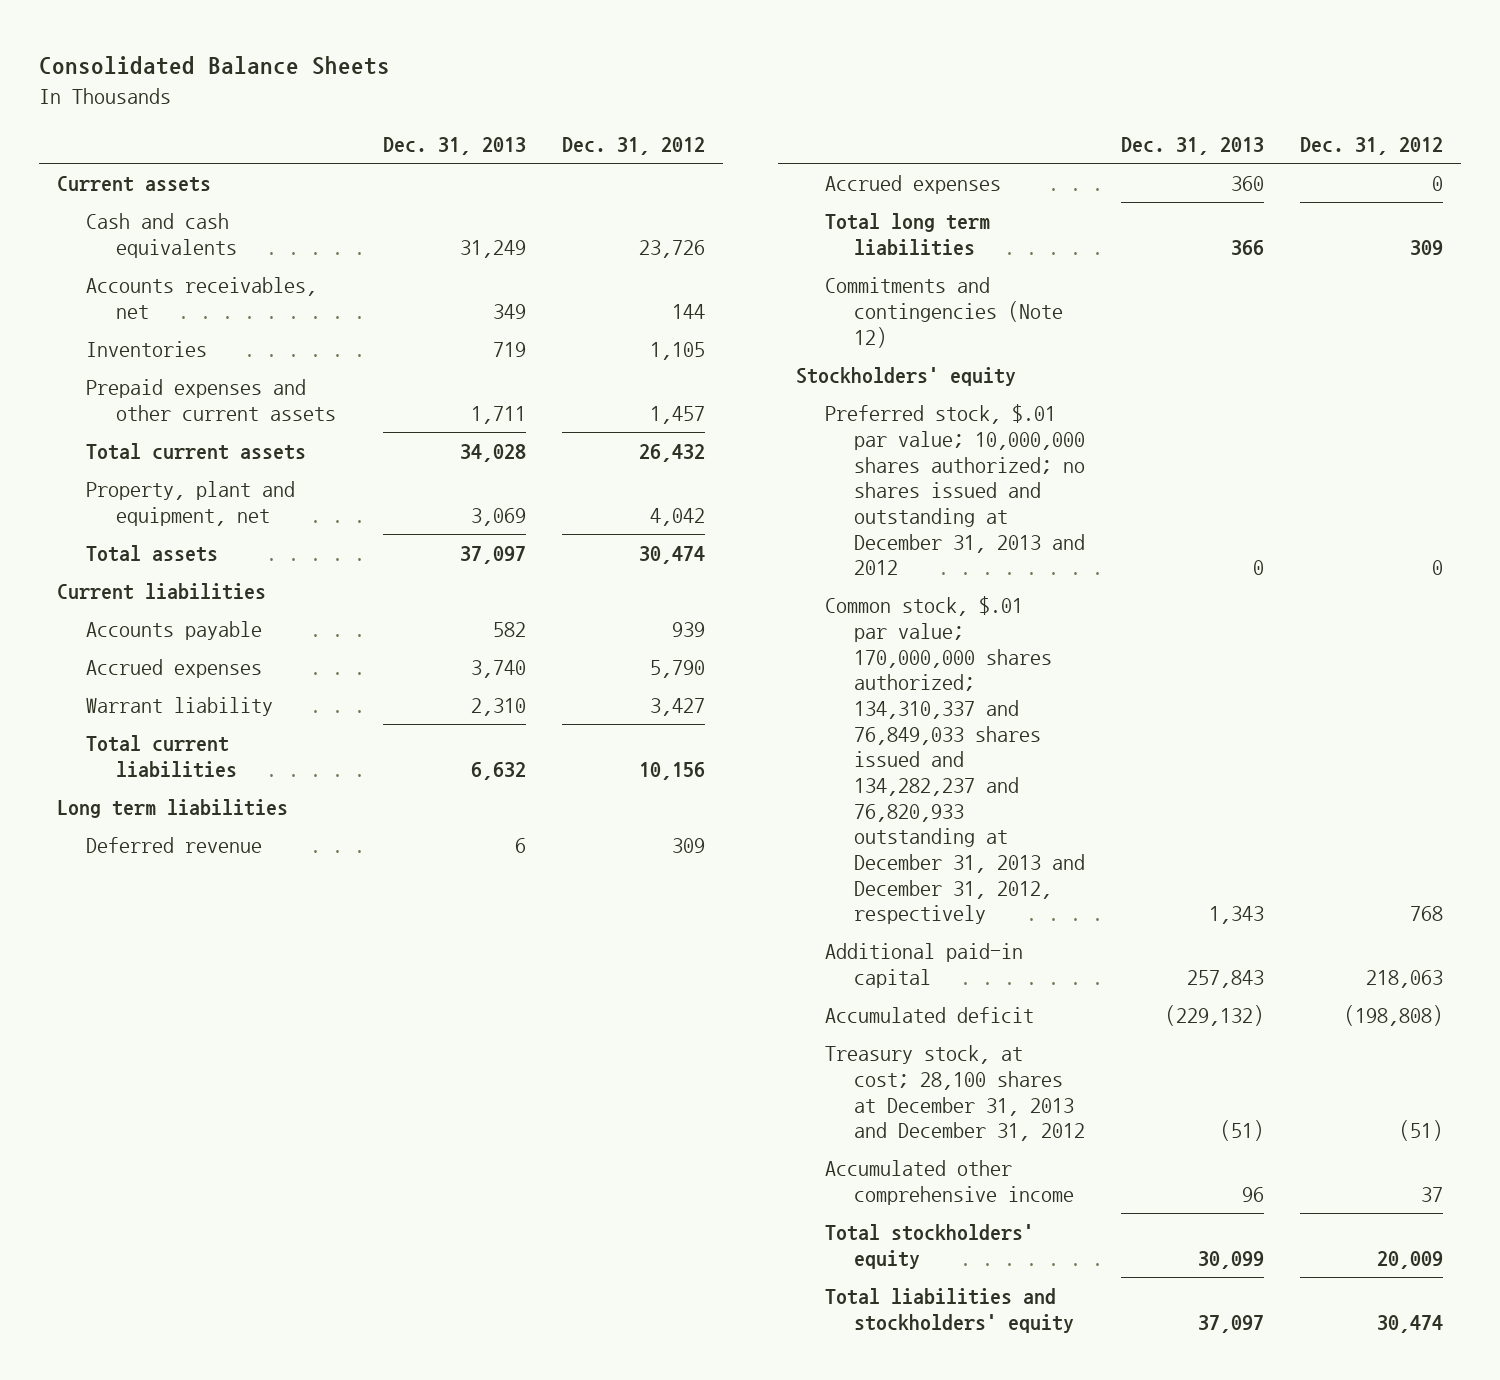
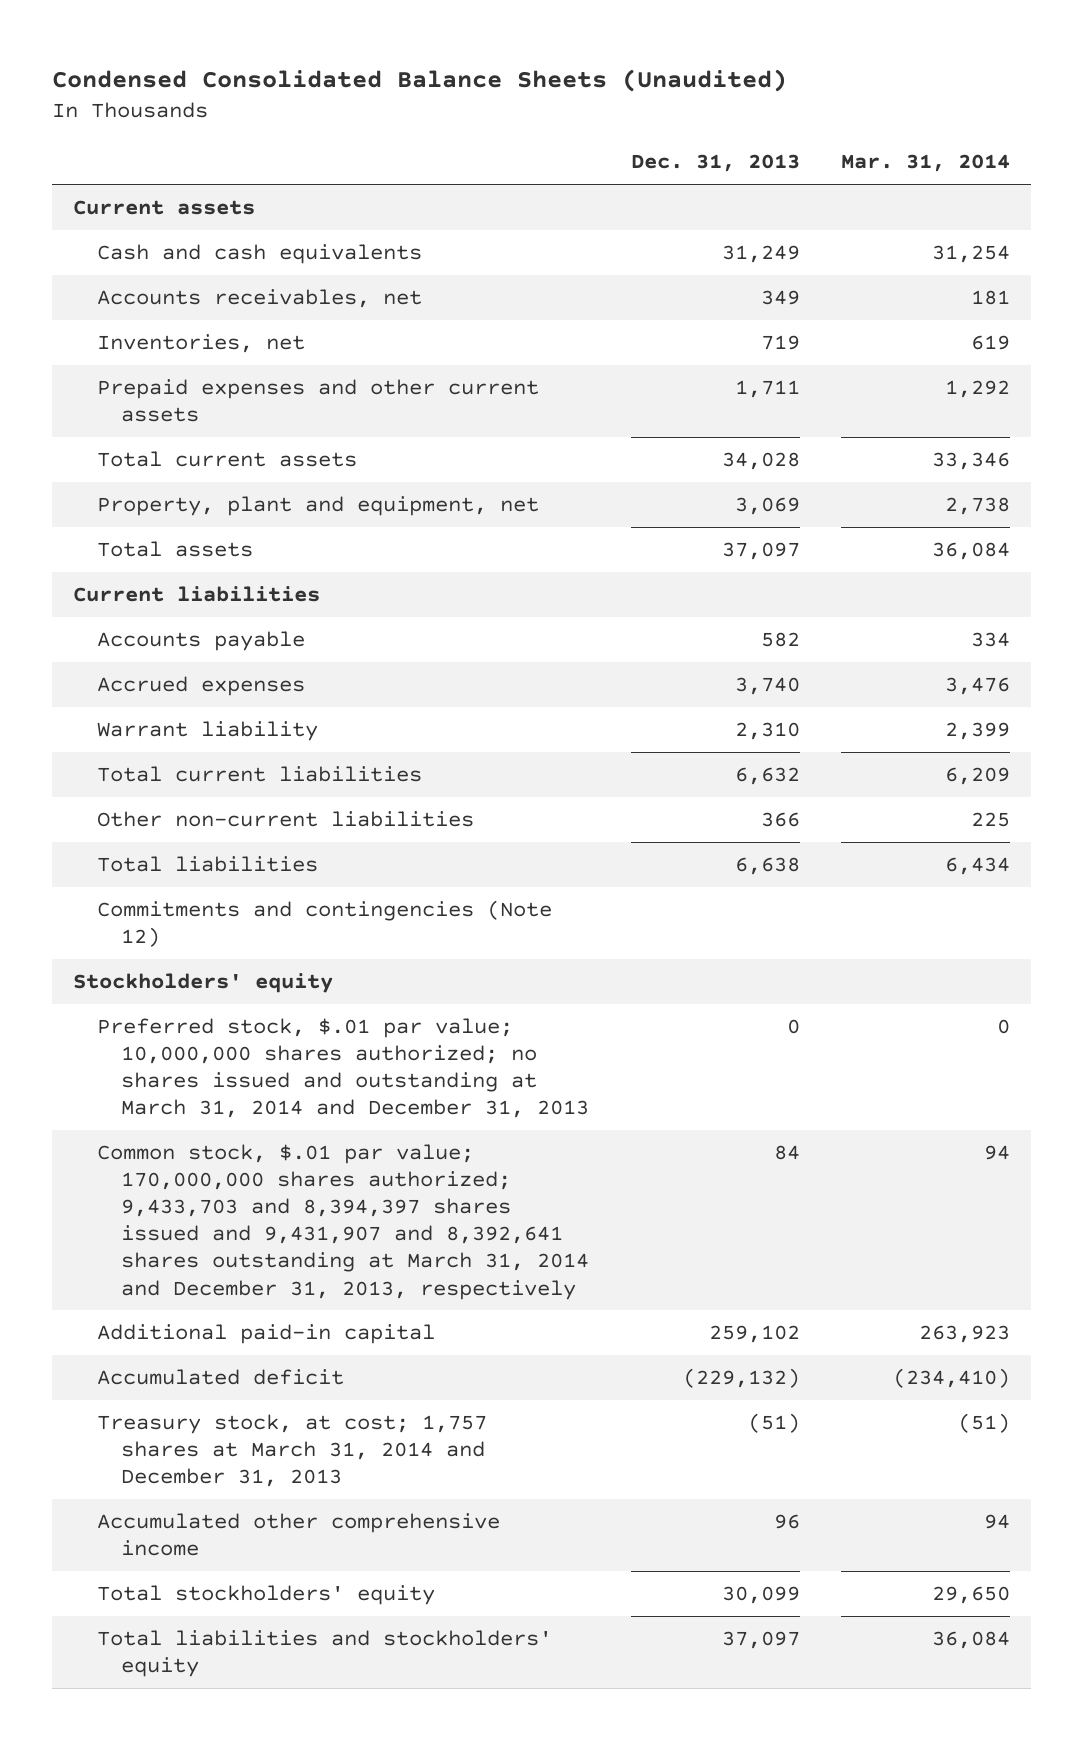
[39,56,391,76] Consolidated Balance Sheets -> [51,68,787,92] Condensed Consolidated Balance Sheets (Unaudited)
[561,137,705,156] Dec. 31, 2012 -> none
none -> [841,154,1011,173] Mar. 31, 2014
[86,341,208,358] Inventories -> [96,334,305,354] Inventories, net
[57,799,289,819] Long term liabilities -> none
[86,837,263,854] Deferred revenue -> none
[824,175,1001,195] Accrued expenses -> none
[824,213,990,256] Total long term liabilities -> [96,811,474,828] Other non-current liabilities
none -> [96,856,318,873] Total liabilities
[824,404,1086,576] Preferred stock, $.01 par value; 10,000,000 shares authorized; no shares issued and outstanding at December 31, 2013 and 2012 -> [96,1018,590,1119] Preferred stock, $.01 par value; 10,000,000 shares authorized; no shares issued and outstanding at March 31, 2014 and December 31, 2013
[824,596,1086,925] Common stock, $.01 par value; 170,000,000 shares authorized; 134,310,337 and 76,849,033 shares issued and 134,282,237 and 76,820,933 outstanding at December 31, 2013 and December 31, 2012, respectively -> [96,1144,590,1300] Common stock, $.01 par value; 170,000,000 shares authorized; 9,433,703 and 8,394,397 shares issued and 9,431,907 and 8,392,641 shares outstanding at March 31, 2014 and December 31, 2013, respectively
[1209,906,1265,925] 1,343 -> [773,1145,800,1161] 84
[1187,969,1265,988] 257,843 -> [708,1325,800,1344] 259,102
[824,1045,1086,1142] Treasury stock, at cost; 28,100 shares at December 31, 2013 and December 31, 2012 -> [96,1414,487,1488] Treasury stock, at cost; 1,757 shares at March 31, 2014 and December 31, 2013

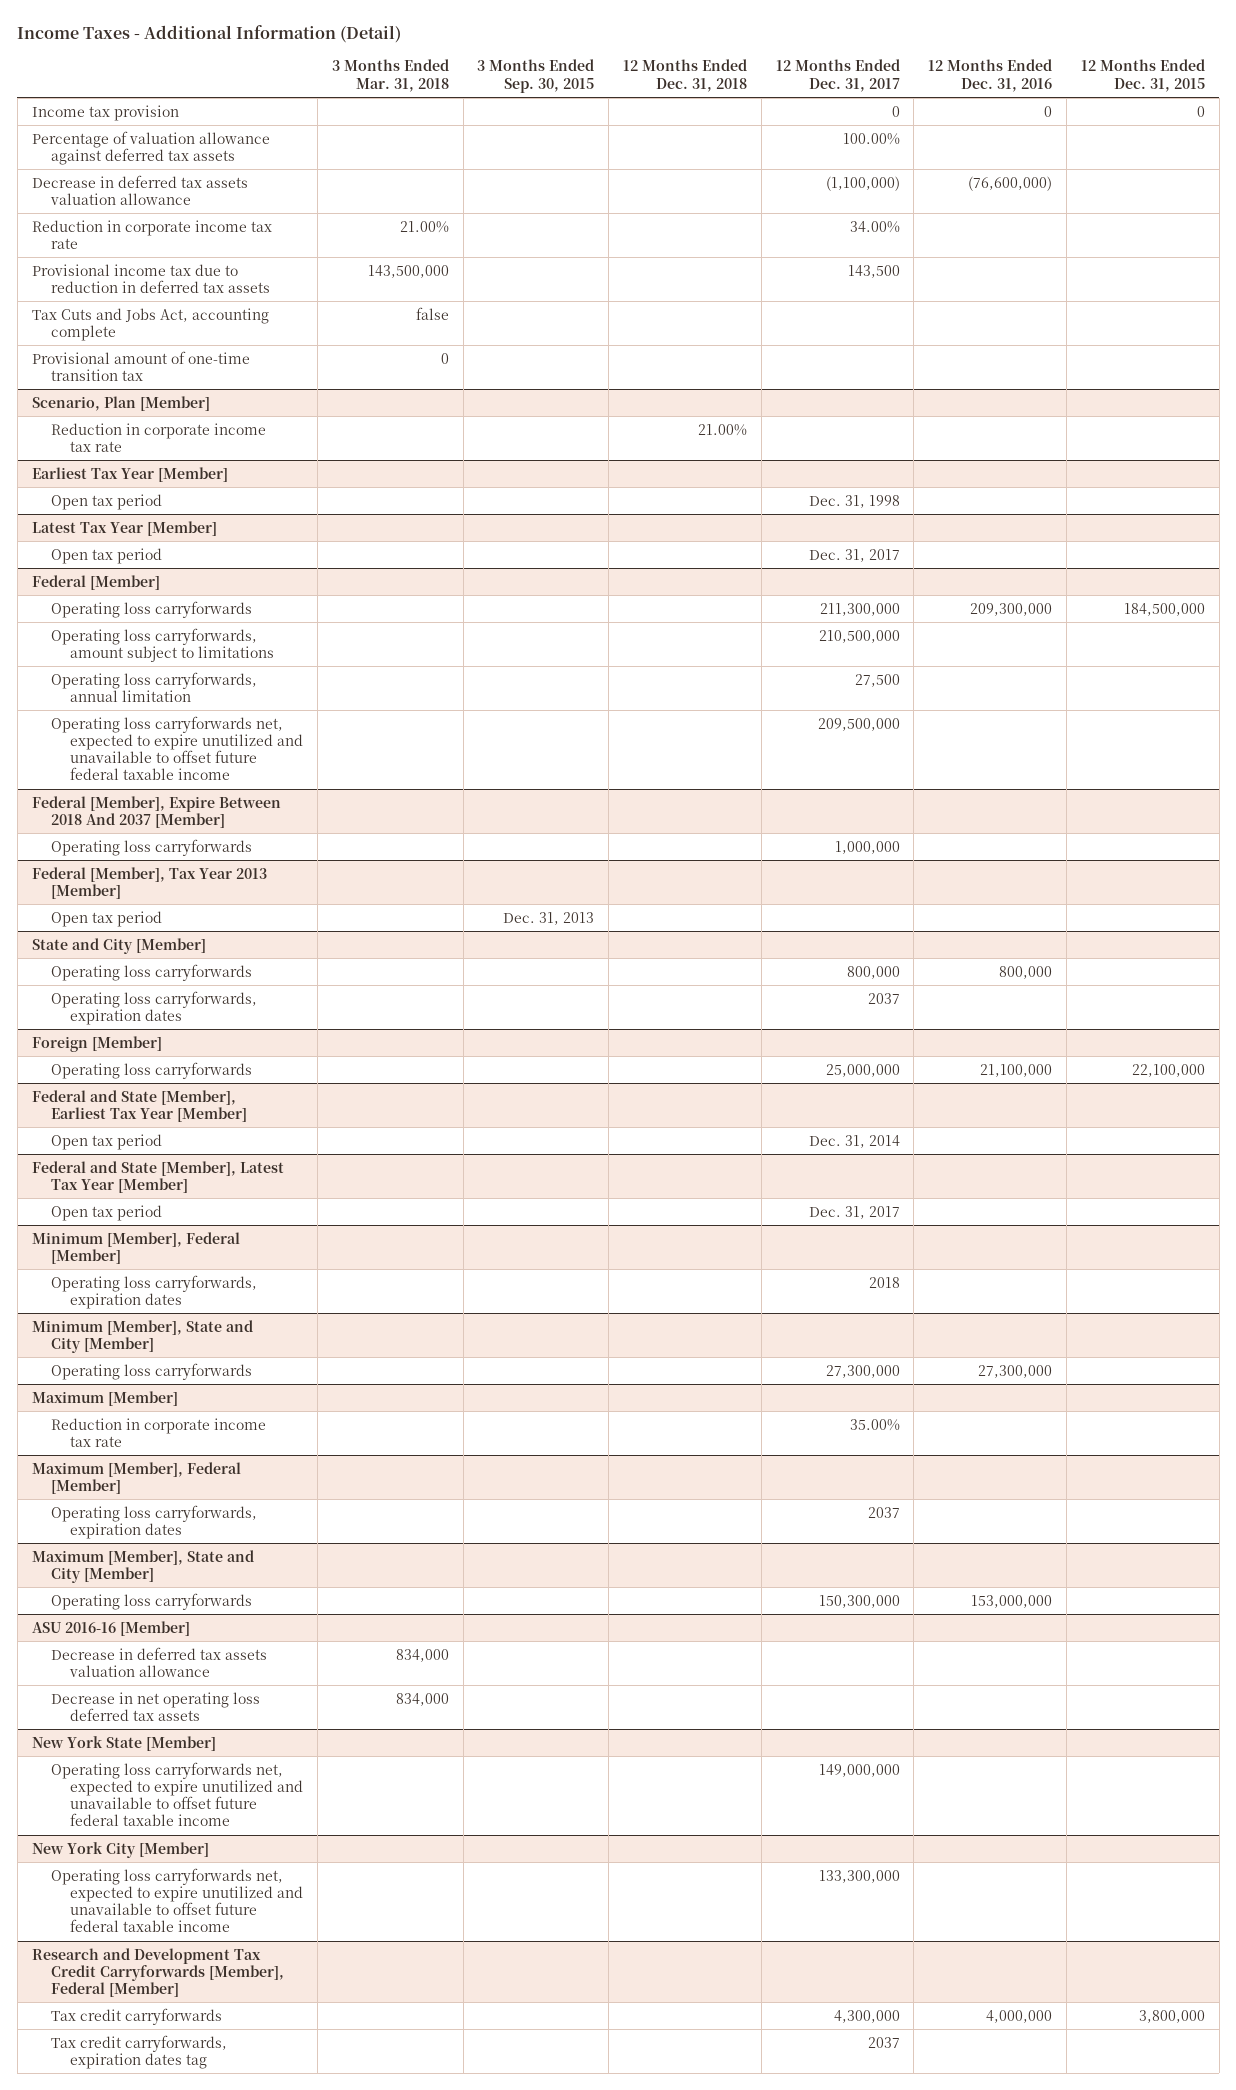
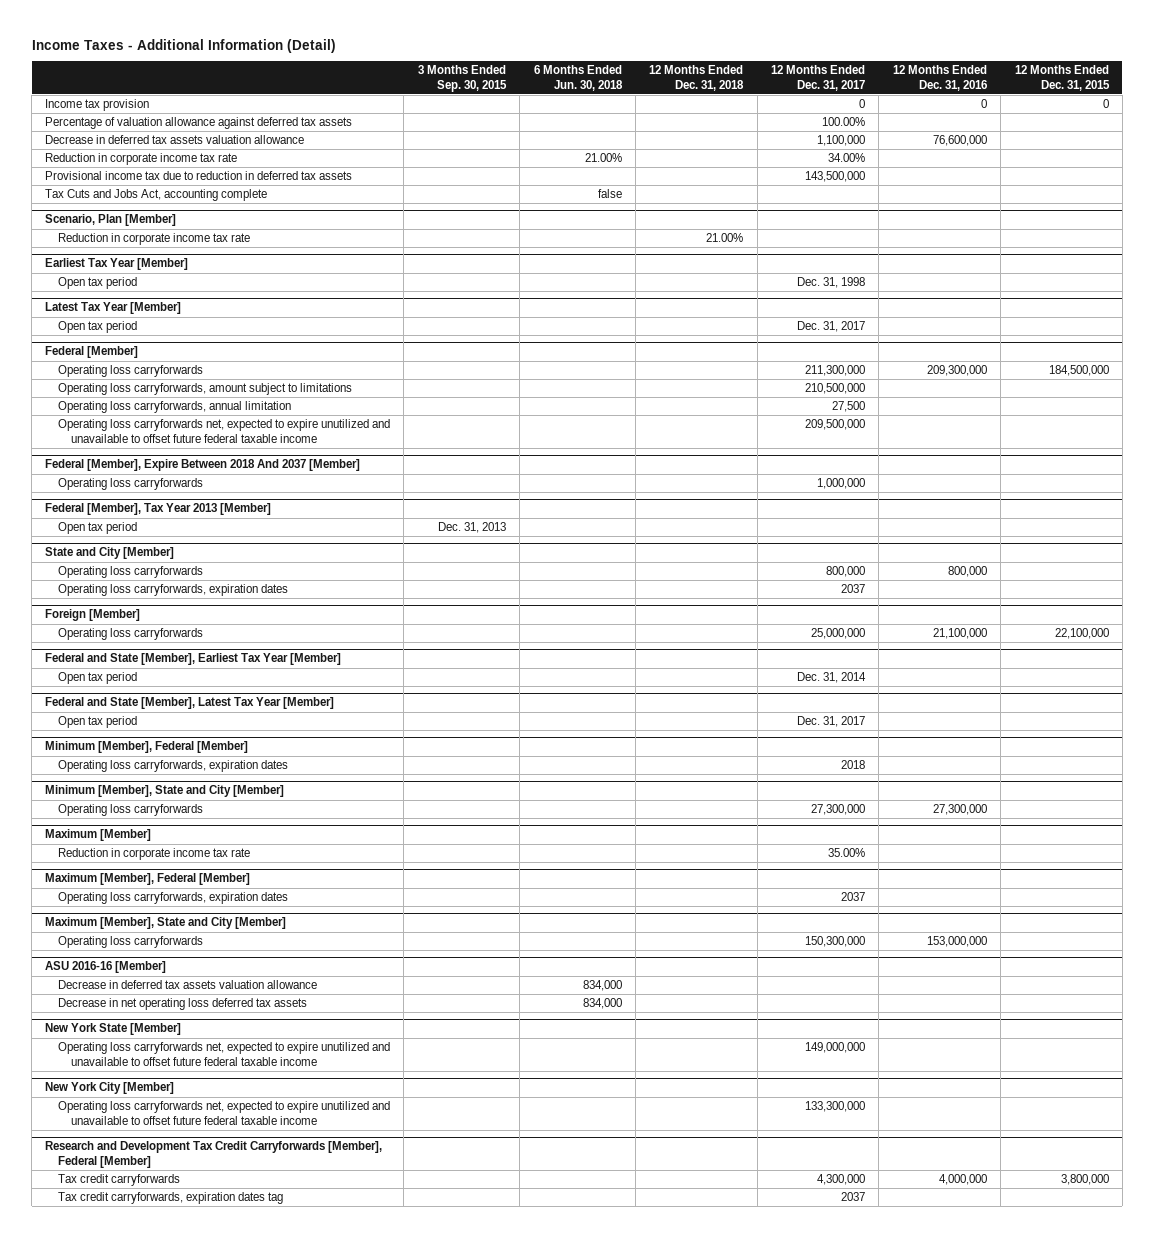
[331,59,449,92] 3 Months Ended Mar. 31, 2018 -> none
none -> [533,65,623,91] 6 Months Ended Jun. 30, 2018
[825,175,900,191] (1,100,000) -> [817,135,866,147] 1,100,000
[968,175,1053,191] (76,600,000) -> [932,135,987,147] 76,600,000
[847,264,900,278] 143,500 -> [805,171,866,183] 143,500,000
[31,350,250,381] Provisional amount of one-time transition tax -> none

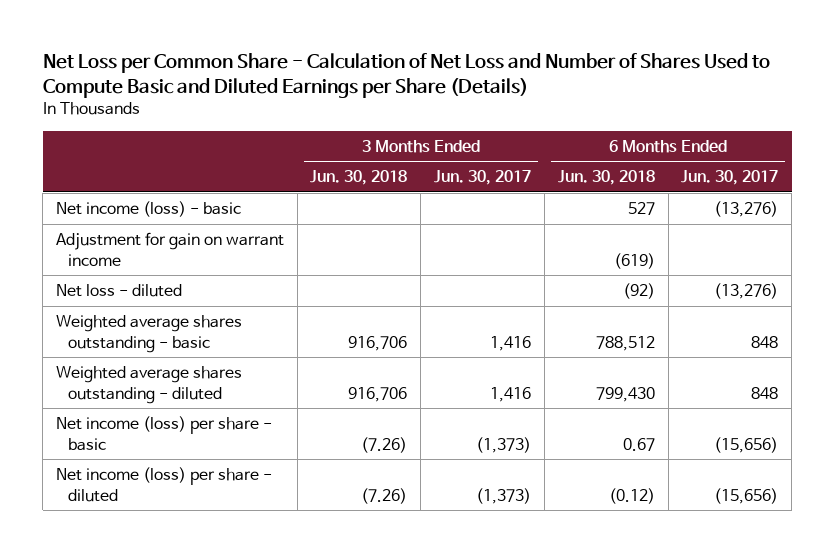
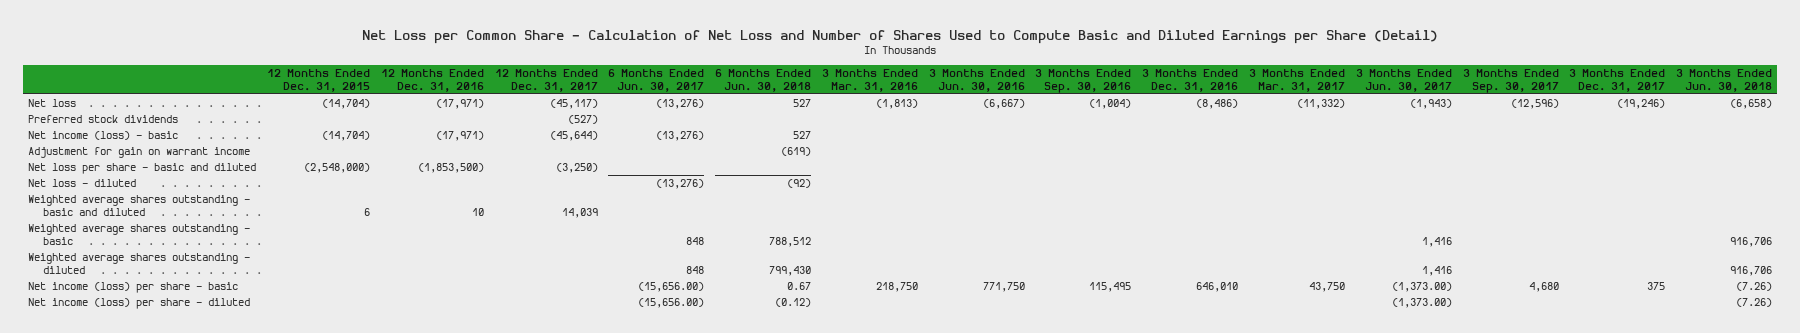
[42,52,770,98] Net Loss per Common Share - Calculation of Net Loss and Number of Shares Used to Compute Basic and Diluted Earnings per Share (Details) -> [362,29,1439,44] Net Loss per Common Share - Calculation of Net Loss and Number of Shares Used to Compute Basic and Diluted Earnings per Share (Detail)
none -> [267,68,371,92] 12 Months Ended Dec. 31, 2015
none -> [380,68,484,92] 12 Months Ended Dec. 31, 2016
none -> [494,68,598,92] 12 Months Ended Dec. 31, 2017
none -> [821,68,918,92] 3 Months Ended Mar. 31, 2016
none -> [928,68,1025,92] 3 Months Ended Jun. 30, 2016
none -> [1035,68,1132,93] 3 Months Ended Sep. 30, 2016
none -> [1142,68,1239,92] 3 Months Ended Dec. 31, 2016
none -> [1248,68,1345,92] 3 Months Ended Mar. 31, 2017
none -> [1462,68,1559,93] 3 Months Ended Sep. 30, 2017
none -> [1569,68,1666,92] 3 Months Ended Dec. 31, 2017
none -> [28,99,77,108] Net loss
none -> [28,115,179,124] Preferred stock dividends
none -> [28,163,257,175] Net loss per share - basic and diluted
none -> [28,195,251,216] Weighted average shares outstanding - basic and diluted
[476,436,532,453] (1,373) -> [1391,282,1452,293] (1,373.00)
[714,436,779,453] (15,656) -> [638,282,705,293] (15,656.00)
[476,487,532,504] (1,373) -> [1391,298,1452,309] (1,373.00)
[714,487,779,504] (15,656) -> [638,298,705,309] (15,656.00)

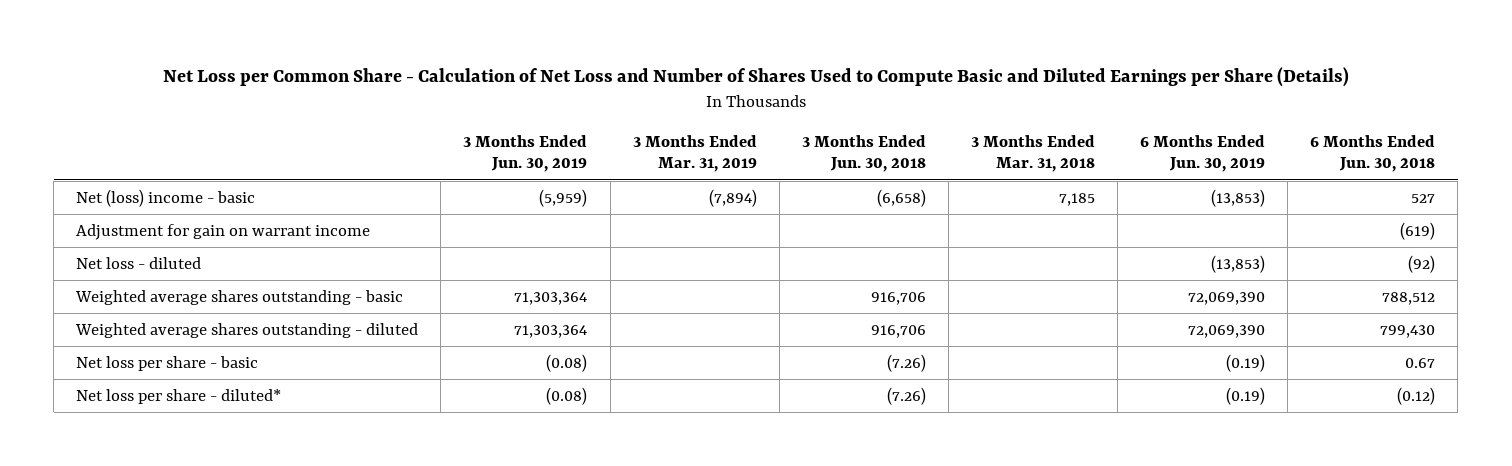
[362,29,1439,44] Net Loss per Common Share - Calculation of Net Loss and Number of Shares Used to Compute Basic and Diluted Earnings per Share (Detail) -> [162,67,1349,88] Net Loss per Common Share - Calculation of Net Loss and Number of Shares Used to Compute Basic and Diluted Earnings per Share (Details)
[267,68,371,92] 12 Months Ended Dec. 31, 2015 -> none
[380,68,484,92] 12 Months Ended Dec. 31, 2016 -> none
[494,68,598,92] 12 Months Ended Dec. 31, 2017 -> none
[608,68,705,92] 6 Months Ended Jun. 30, 2017 -> none
[821,68,918,92] 3 Months Ended Mar. 31, 2016 -> none
[928,68,1025,92] 3 Months Ended Jun. 30, 2016 -> none
[1035,68,1132,93] 3 Months Ended Sep. 30, 2016 -> none
[1142,68,1239,92] 3 Months Ended Dec. 31, 2016 -> none
[1248,68,1345,92] 3 Months Ended Mar. 31, 2017 -> none
[1355,68,1452,92] 3 Months Ended Jun. 30, 2017 -> none
[1462,68,1559,93] 3 Months Ended Sep. 30, 2017 -> none
[1569,68,1666,92] 3 Months Ended Dec. 31, 2017 -> none
none -> [463,134,588,173] 3 Months Ended Jun. 30, 2019
none -> [632,134,757,173] 3 Months Ended Mar. 31, 2019
none -> [970,134,1095,173] 3 Months Ended Mar. 31, 2018
none -> [1140,134,1266,173] 6 Months Ended Jun. 30, 2019
[28,115,179,124] Preferred stock dividends -> none
[28,131,179,141] Net income (loss) - basic -> none
[28,99,77,108] Net loss -> [76,188,256,207] Net (loss) income - basic
[28,163,257,175] Net loss per share - basic and diluted -> none
[28,195,251,216] Weighted average shares outstanding - basic and diluted -> none
[28,282,239,294] Net income (loss) per share - basic -> [76,355,259,371] Net loss per share - basic
[28,298,251,310] Net income (loss) per share - diluted -> [76,388,282,404] Net loss per share - diluted*

